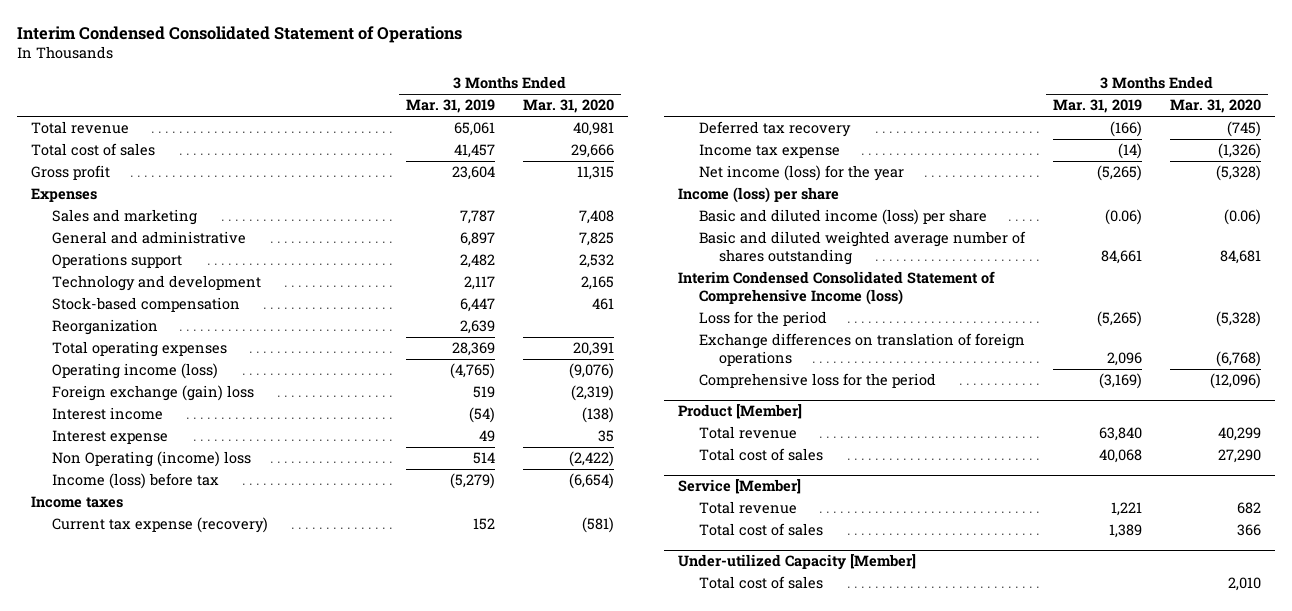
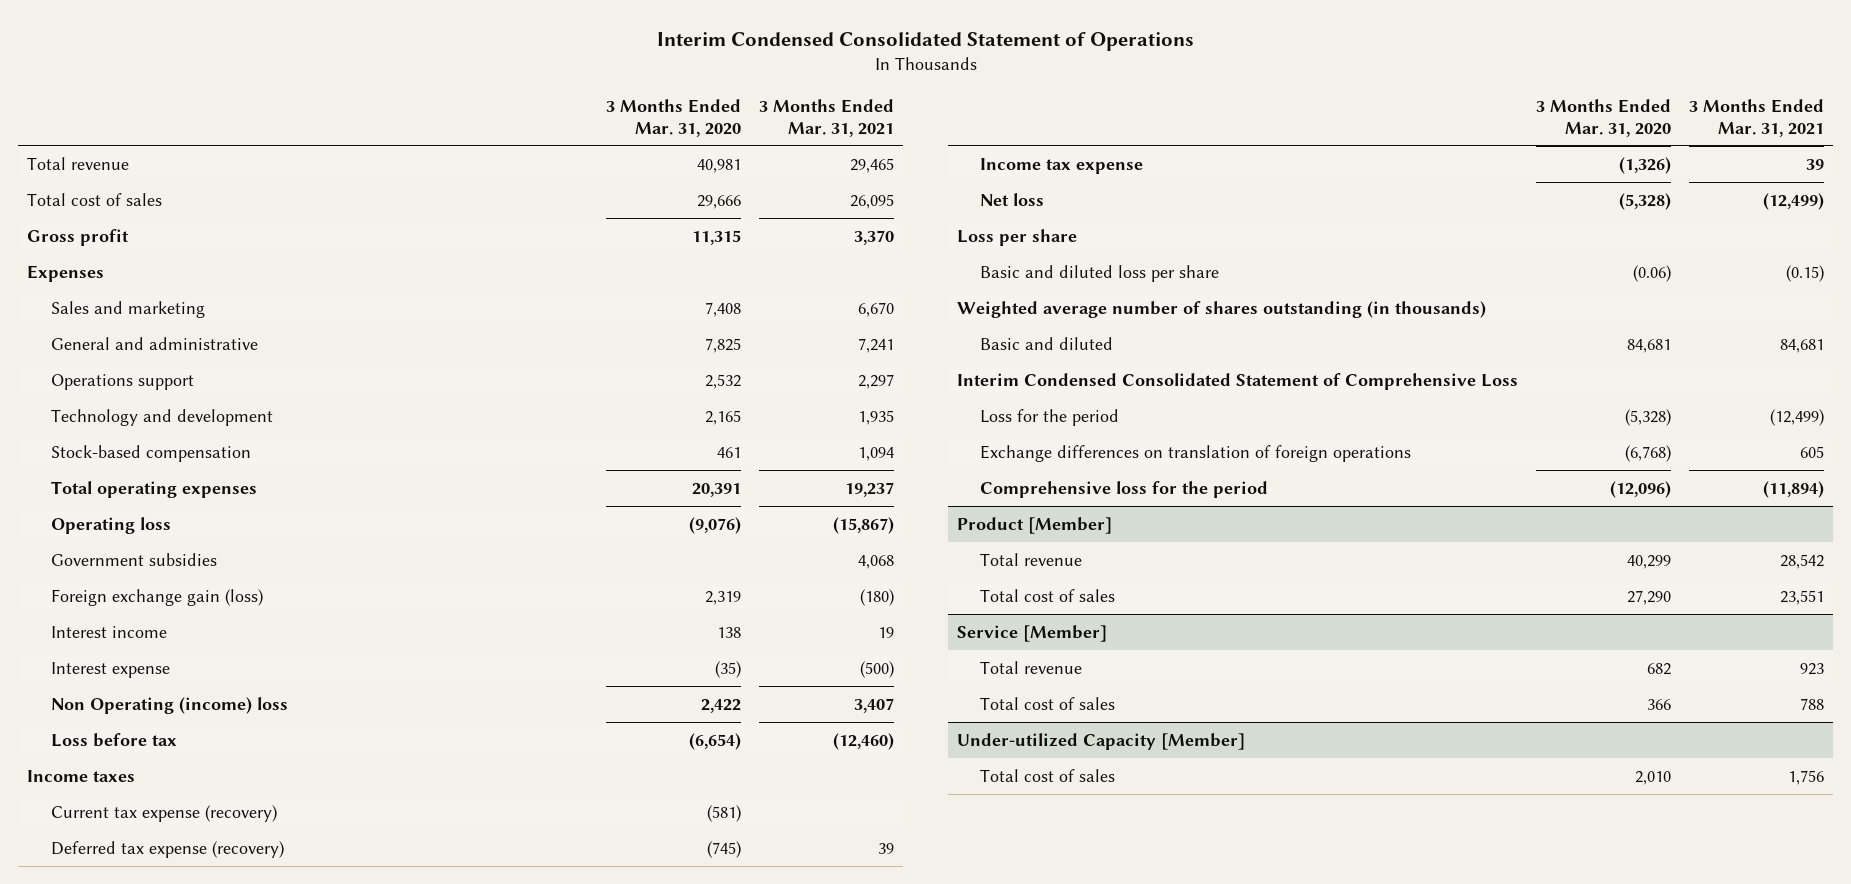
[405,99,495,114] Mar. 31, 2019 -> none
none -> [759,98,895,137] 3 Months Ended Mar. 31, 2021
[51,319,158,336] Reorganization -> none
[51,363,218,380] Operating income (loss) -> [50,516,171,534] Operating loss
none -> [50,552,217,566] Government subsidies
[51,385,254,402] Foreign exchange (gain) loss -> [50,588,263,606] Foreign exchange gain (loss)
[570,385,614,402] (2,319) -> [705,590,742,605] 2,319
[581,407,614,424] (138) -> [717,626,742,638] 138
[597,430,614,443] 35 -> [715,660,742,678] (35)
[568,451,614,468] (2,422) -> [701,698,742,713] 2,422
[51,473,219,490] Income (loss) before tax -> [50,732,177,747] Loss before tax
[698,121,851,138] Deferred tax recovery -> [50,840,284,858] Deferred tax expense (recovery)
[698,165,904,182] Net income (loss) for the year -> [980,192,1045,206] Net loss
[677,187,839,204] Income (loss) per share -> [957,228,1078,246] Loss per share
[698,209,987,226] Basic and diluted income (loss) per share -> [980,264,1220,282] Basic and diluted loss per share
none -> [957,300,1487,318] Weighted average number of shares outstanding (in thousands)
[698,231,1026,266] Basic and diluted weighted average number of shares outstanding -> [980,336,1114,350] Basic and diluted
[677,271,995,306] Interim Condensed Consolidated Statement of Comprehensive Income (loss) -> [957,372,1519,390] Interim Condensed Consolidated Statement of Comprehensive Loss

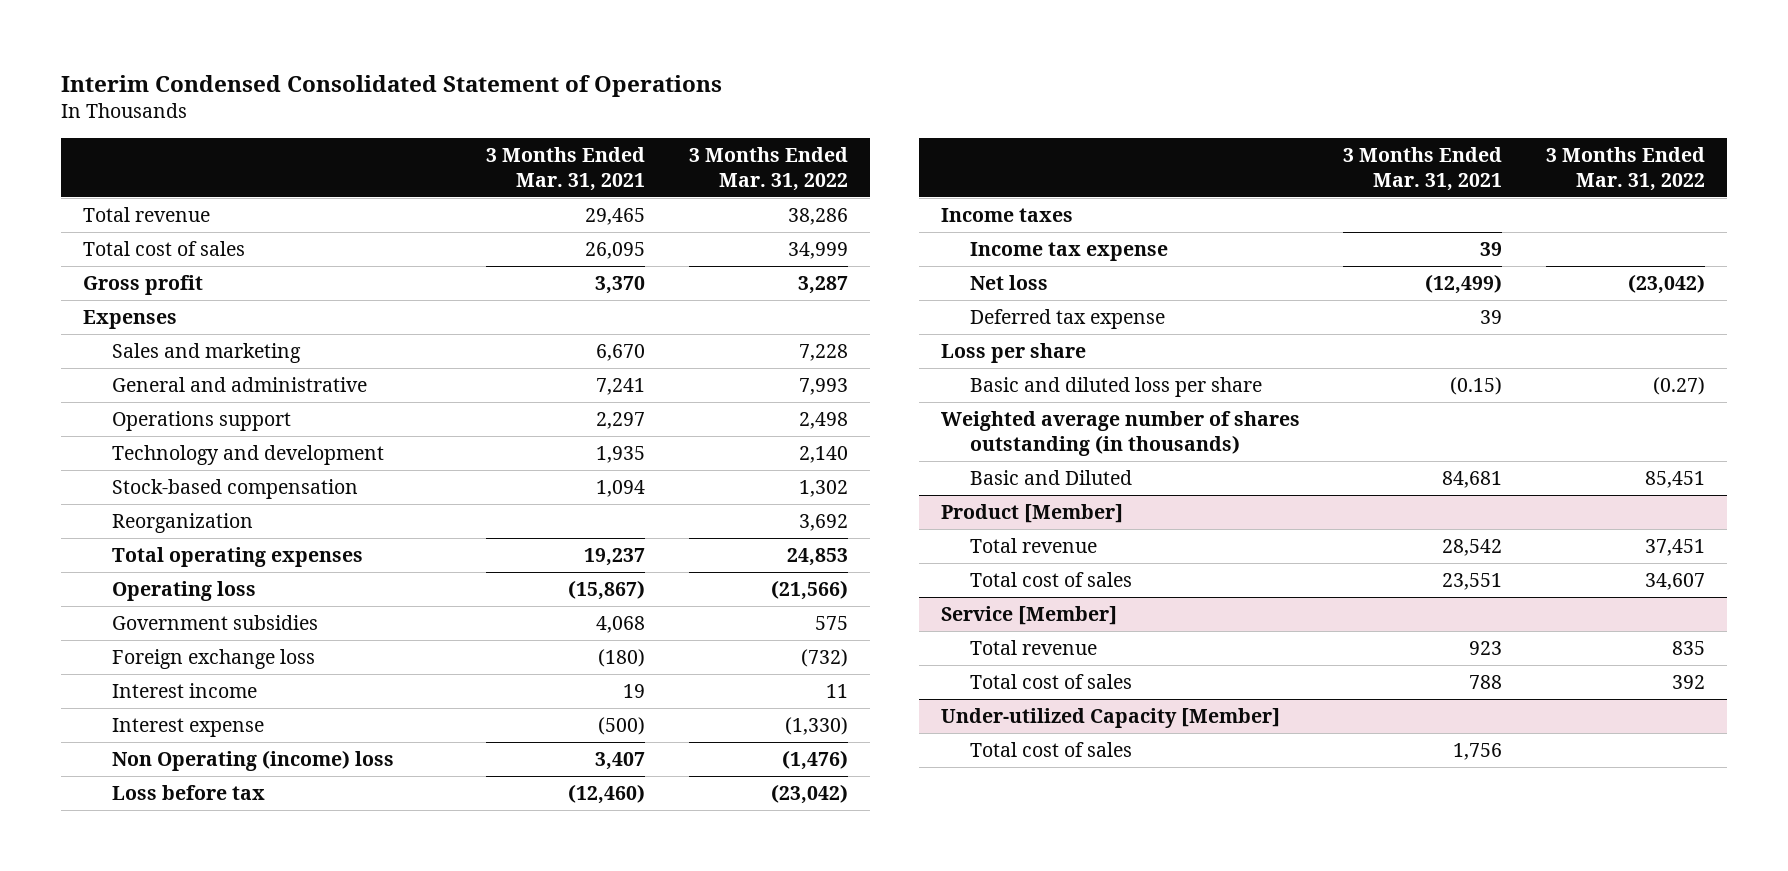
[606,98,742,137] 3 Months Ended Mar. 31, 2020 -> none
none -> [688,146,848,191] 3 Months Ended Mar. 31, 2022
none -> [112,512,254,533] Reorganization
[50,588,263,606] Foreign exchange gain (loss) -> [112,648,316,669] Foreign exchange loss
[50,804,277,822] Current tax expense (recovery) -> none
[50,840,284,858] Deferred tax expense (recovery) -> none
none -> [969,308,1165,329] Deferred tax expense
[957,372,1519,390] Interim Condensed Consolidated Statement of Comprehensive Loss -> none
[980,408,1120,426] Loss for the period -> none
[980,444,1412,462] Exchange differences on translation of foreign operations -> none
[980,480,1269,498] Comprehensive loss for the period -> none
[980,336,1114,350] Basic and diluted -> [969,469,1132,485] Basic and Diluted

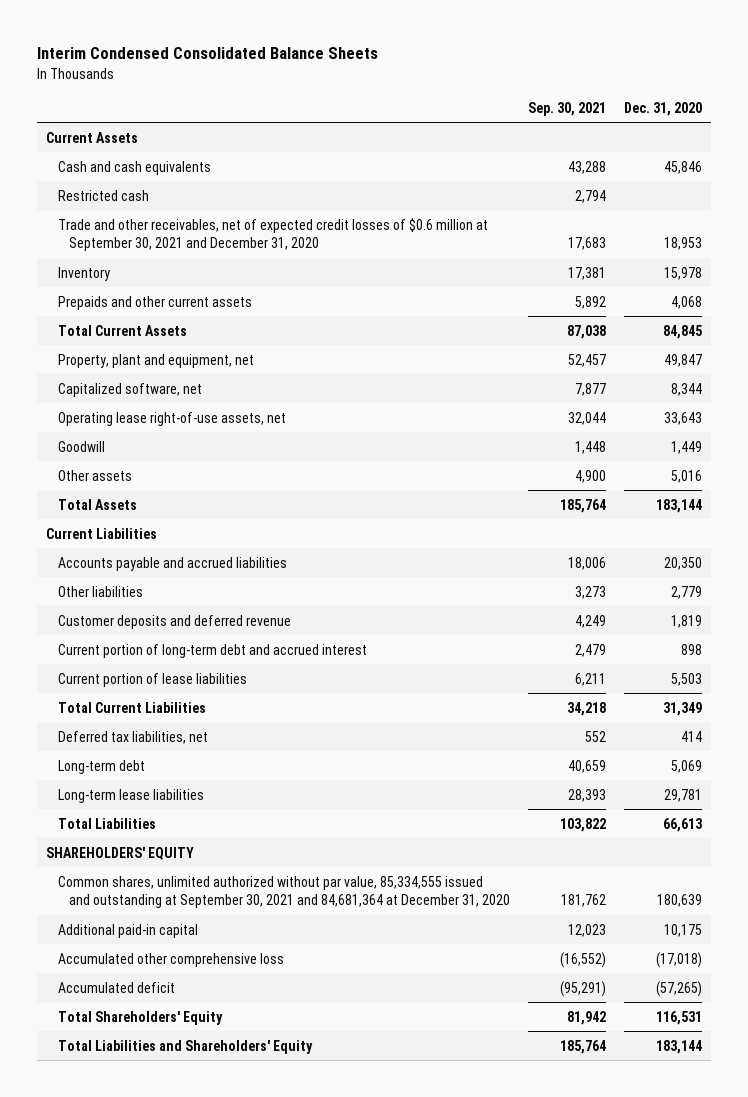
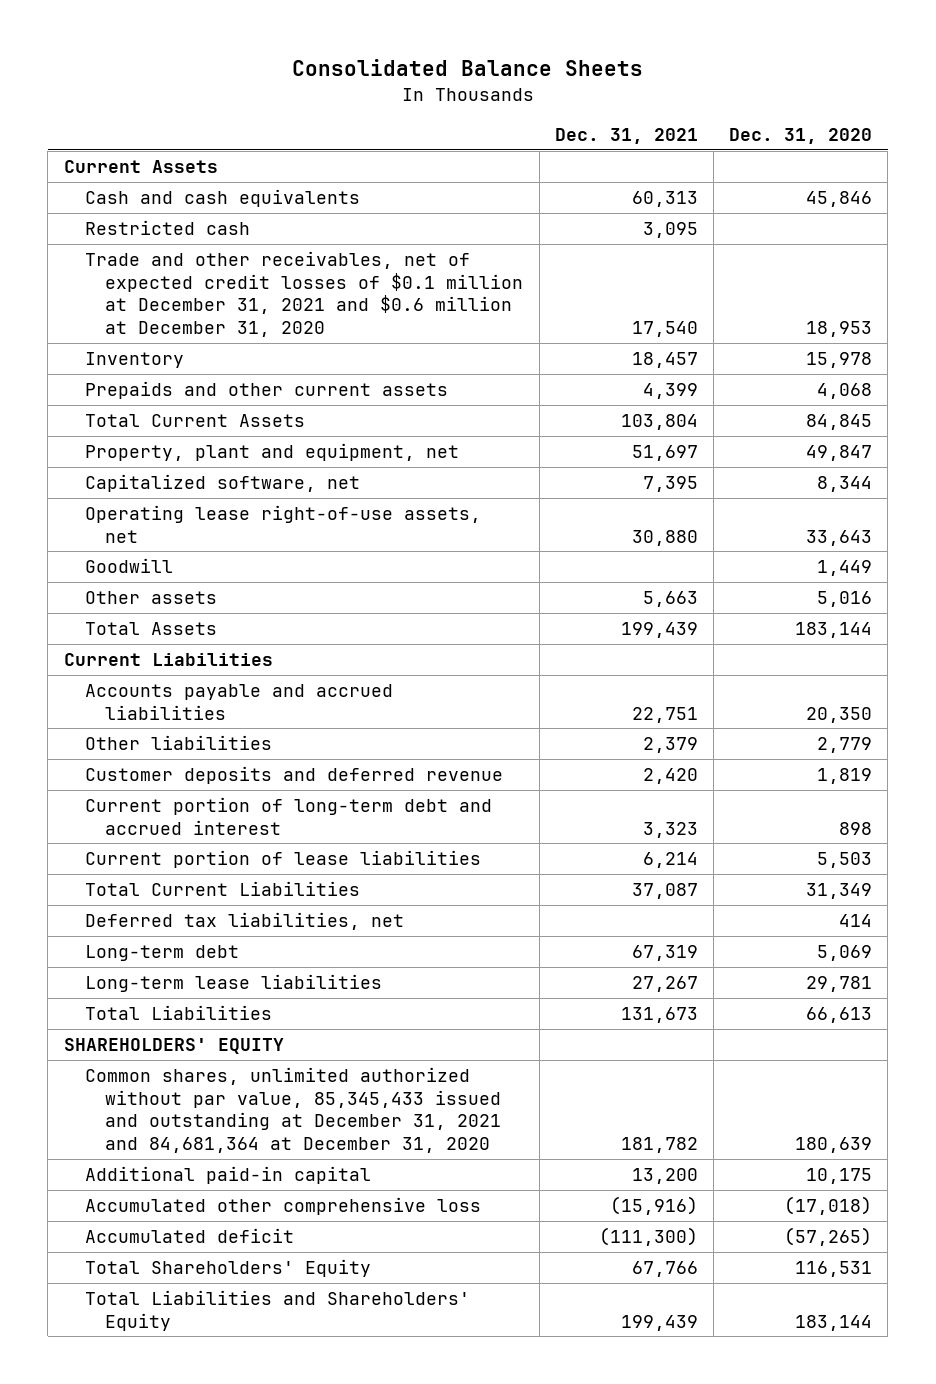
[37,47,379,60] Interim Condensed Consolidated Balance Sheets -> [291,59,643,77] Consolidated Balance Sheets
[528,101,607,116] Sep. 30, 2021 -> none
none -> [554,127,698,144] Dec. 31, 2021
[57,217,488,252] Trade and other receivables, net of expected credit losses of $0.6 million at September 30, 2021 and December 31, 2020 -> [84,251,524,338] Trade and other receivables, net of expected credit losses of $0.1 million at December 31, 2021 and $0.6 million at December 31, 2020
[57,875,511,909] Common shares, unlimited authorized without par value, 85,334,555 issued and outstanding at September 30, 2021 and 84,681,364 at December 31, 2020 -> [84,1067,502,1154] Common shares, unlimited authorized without par value, 85,345,433 issued and outstanding at December 31, 2021 and 84,681,364 at December 31, 2020

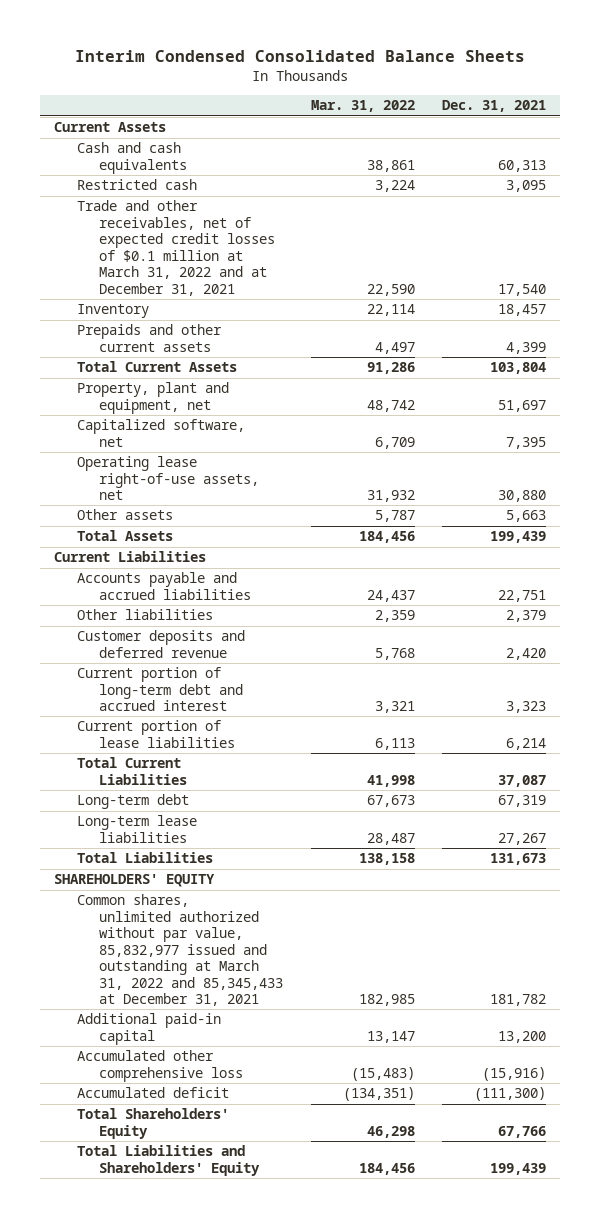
[291,59,643,77] Consolidated Balance Sheets -> [75,50,526,63] Interim Condensed Consolidated Balance Sheets
[729,127,873,144] Dec. 31, 2020 -> none
none -> [310,100,415,113] Mar. 31, 2022
[84,251,524,338] Trade and other receivables, net of expected credit losses of $0.1 million at December 31, 2021 and $0.6 million at December 31, 2020 -> [76,200,275,296] Trade and other receivables, net of expected credit losses of $0.1 million at March 31, 2022 and at December 31, 2021
[84,558,173,574] Goodwill -> none
[84,912,404,931] Deferred tax liabilities, net -> none
[84,1067,502,1154] Common shares, unlimited authorized without par value, 85,345,433 issued and outstanding at December 31, 2021 and 84,681,364 at December 31, 2020 -> [76,894,283,1006] Common shares, unlimited authorized without par value, 85,832,977 issued and outstanding at March 31, 2022 and 85,345,433 at December 31, 2021

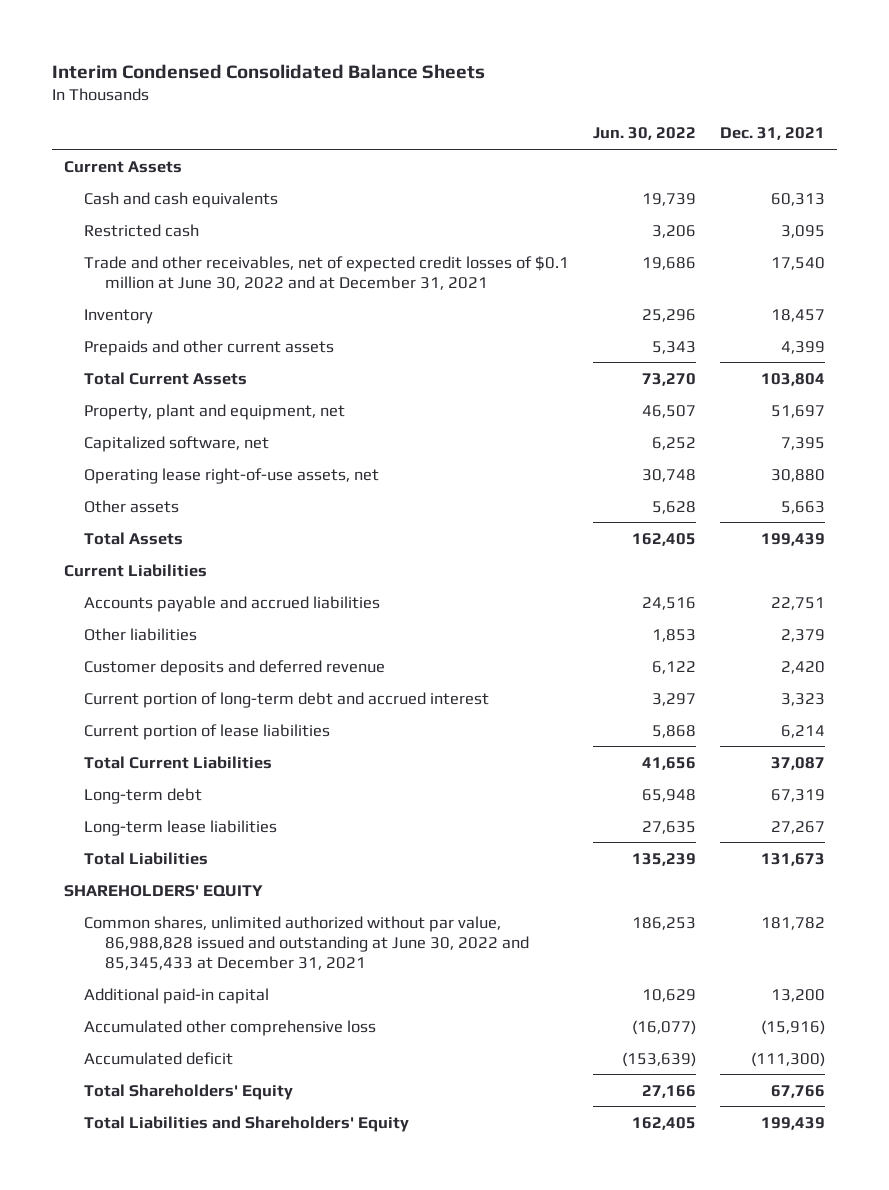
[310,100,415,113] Mar. 31, 2022 -> none
none -> [593,127,697,141] Jun. 30, 2022
[76,200,275,296] Trade and other receivables, net of expected credit losses of $0.1 million at March 31, 2022 and at December 31, 2021 -> [84,255,570,290] Trade and other receivables, net of expected credit losses of $0.1 million at June 30, 2022 and at December 31, 2021
[76,894,283,1006] Common shares, unlimited authorized without par value, 85,832,977 issued and outstanding at March 31, 2022 and 85,345,433 at December 31, 2021 -> [84,915,529,970] Common shares, unlimited authorized without par value, 86,988,828 issued and outstanding at June 30, 2022 and 85,345,433 at December 31, 2021

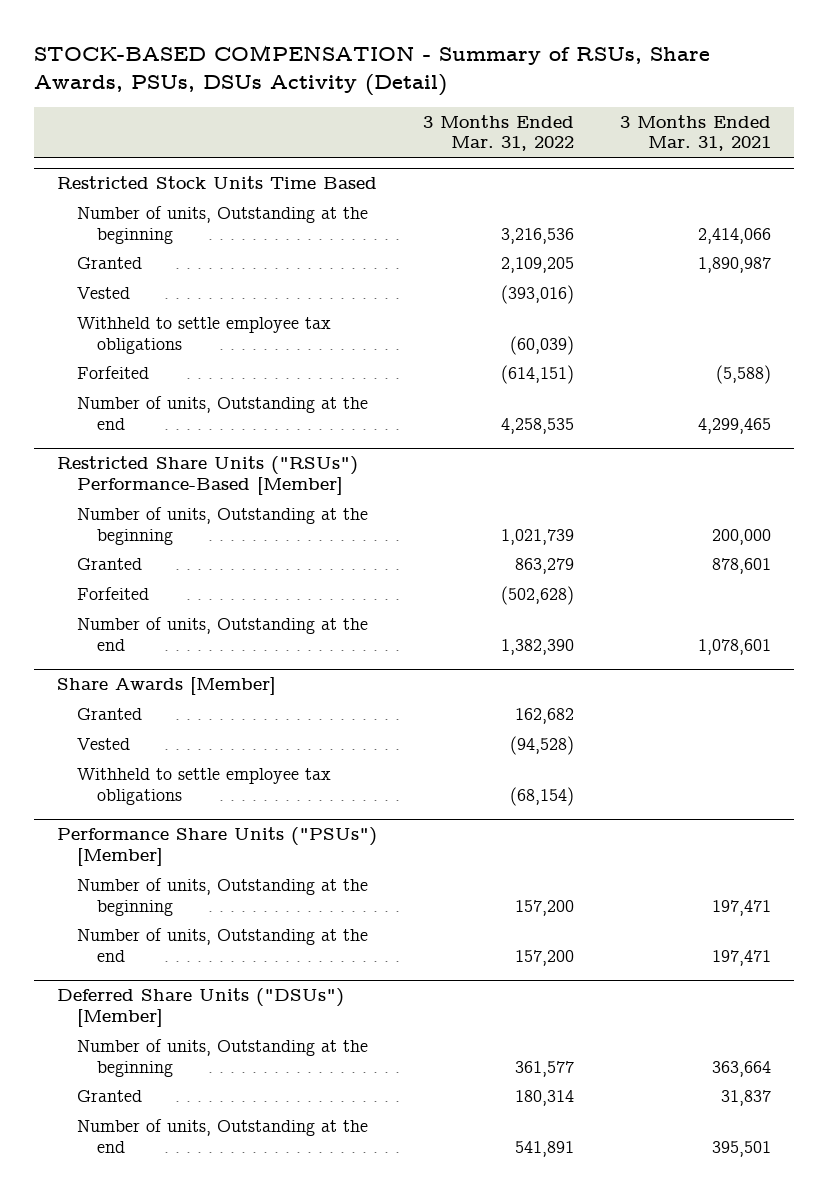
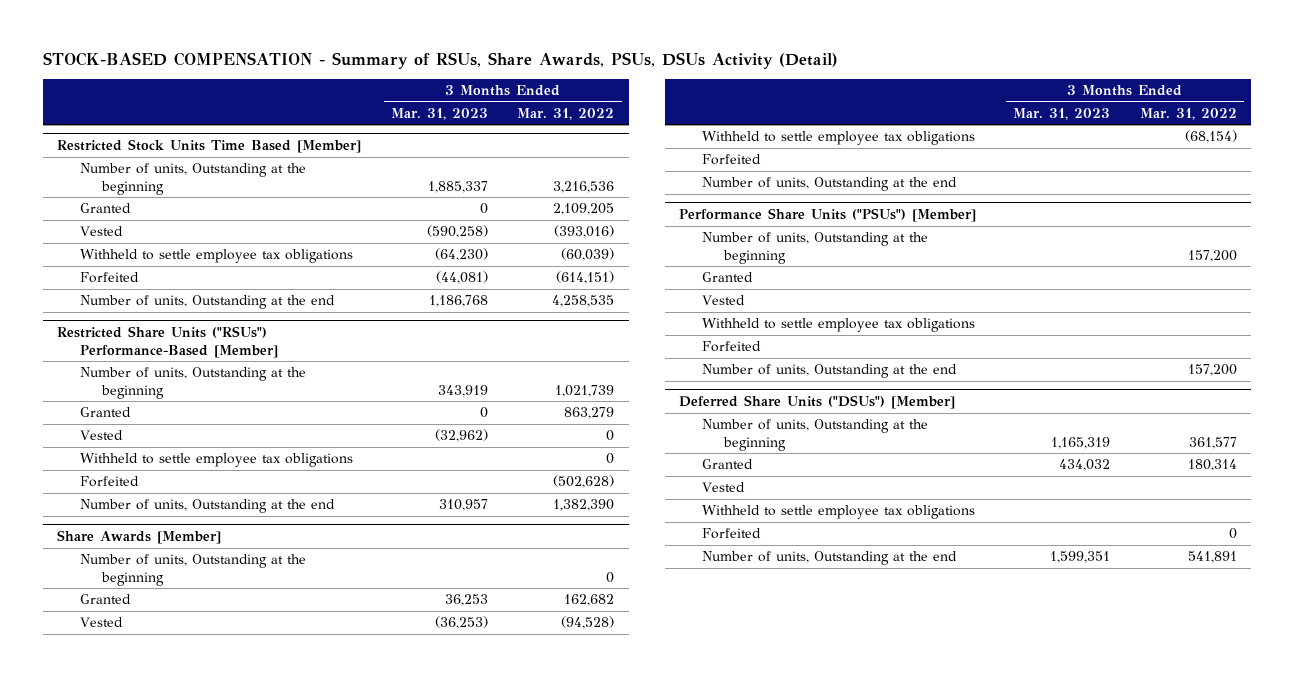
[619,114,771,152] 3 Months Ended Mar. 31, 2021 -> none
none -> [390,107,488,120] Mar. 31, 2023
[56,176,377,190] Restricted Stock Units Time Based -> [57,139,362,154] Restricted Stock Units Time Based [Member]
none -> [79,430,123,441] Vested
none -> [79,453,353,468] Withheld to settle employee tax obligations
none -> [79,554,306,586] Number of units, Outstanding at the beginning
none -> [701,154,761,166] Forfeited
none -> [701,177,957,192] Number of units, Outstanding at the end
none -> [701,272,753,283] Granted
none -> [701,295,745,306] Vested
none -> [701,318,975,333] Withheld to settle employee tax obligations
none -> [701,341,761,353] Forfeited
none -> [701,482,745,493] Vested
none -> [701,505,975,520] Withheld to settle employee tax obligations
none -> [701,528,761,540] Forfeited

